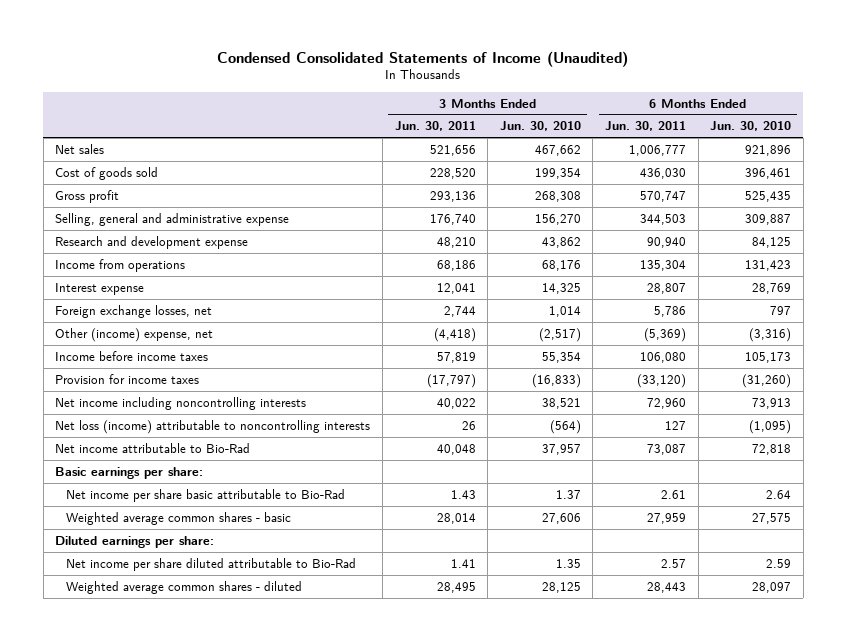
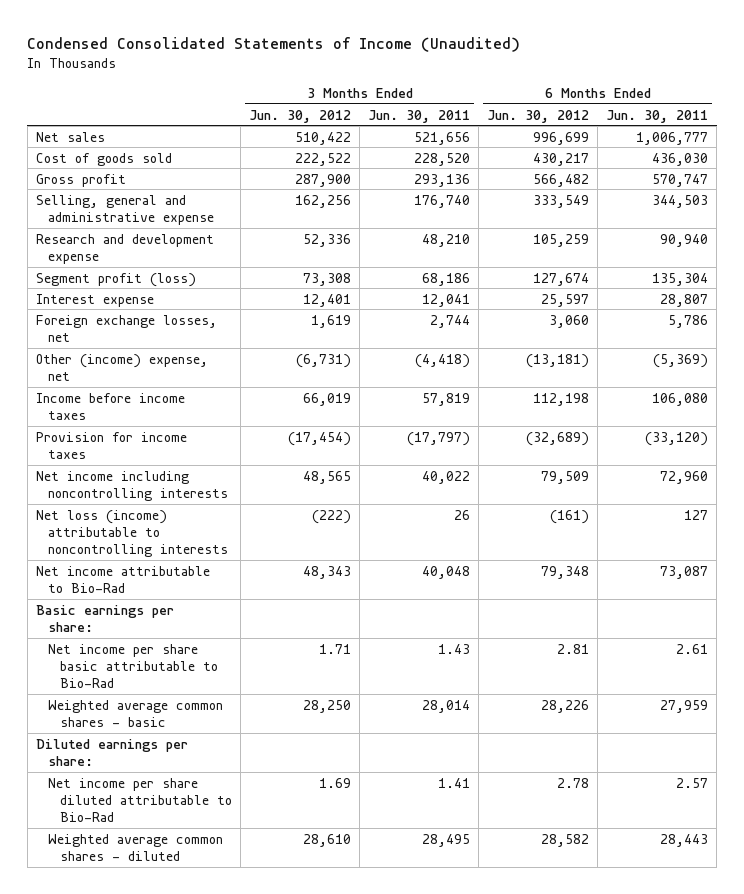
[499,121,581,132] Jun. 30, 2010 -> none
[710,121,792,132] Jun. 30, 2010 -> none
none -> [249,109,352,123] Jun. 30, 2012
none -> [487,109,590,123] Jun. 30, 2012
[55,258,186,272] Income from operations -> [35,272,196,287] Segment profit (loss)

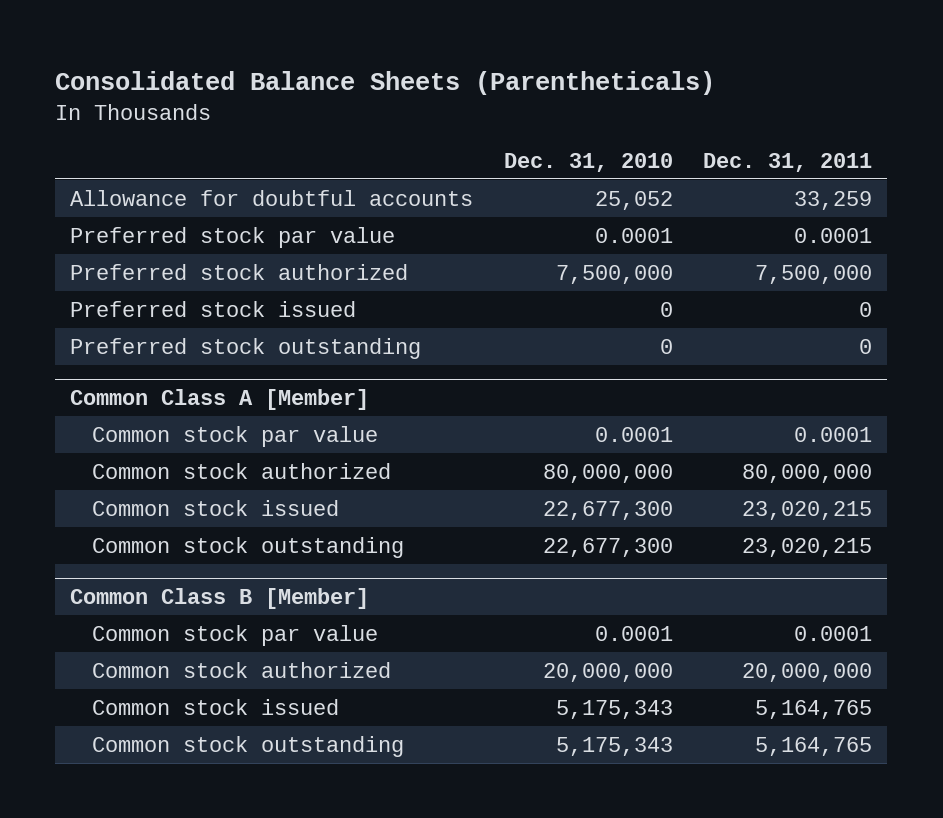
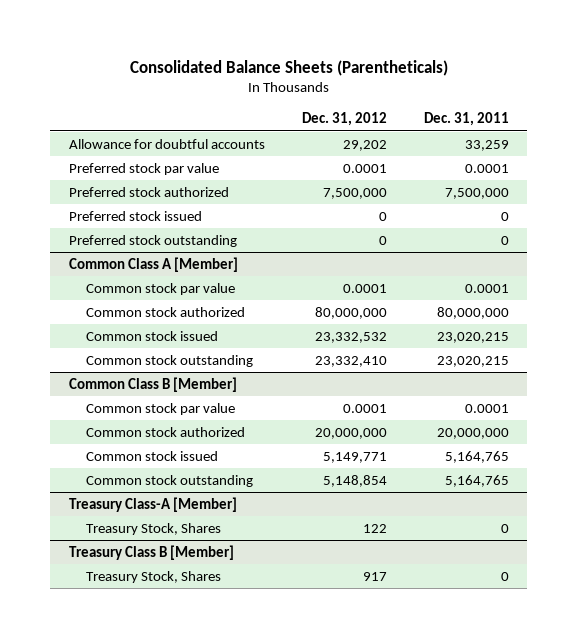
[503,152,673,172] Dec. 31, 2010 -> none
none -> [301,112,387,127] Dec. 31, 2012
none -> [68,496,237,512] Treasury Class-A [Member]
none -> [85,522,221,535] Treasury Stock, Shares
none -> [68,544,234,560] Treasury Class B [Member]
none -> [85,570,221,583] Treasury Stock, Shares

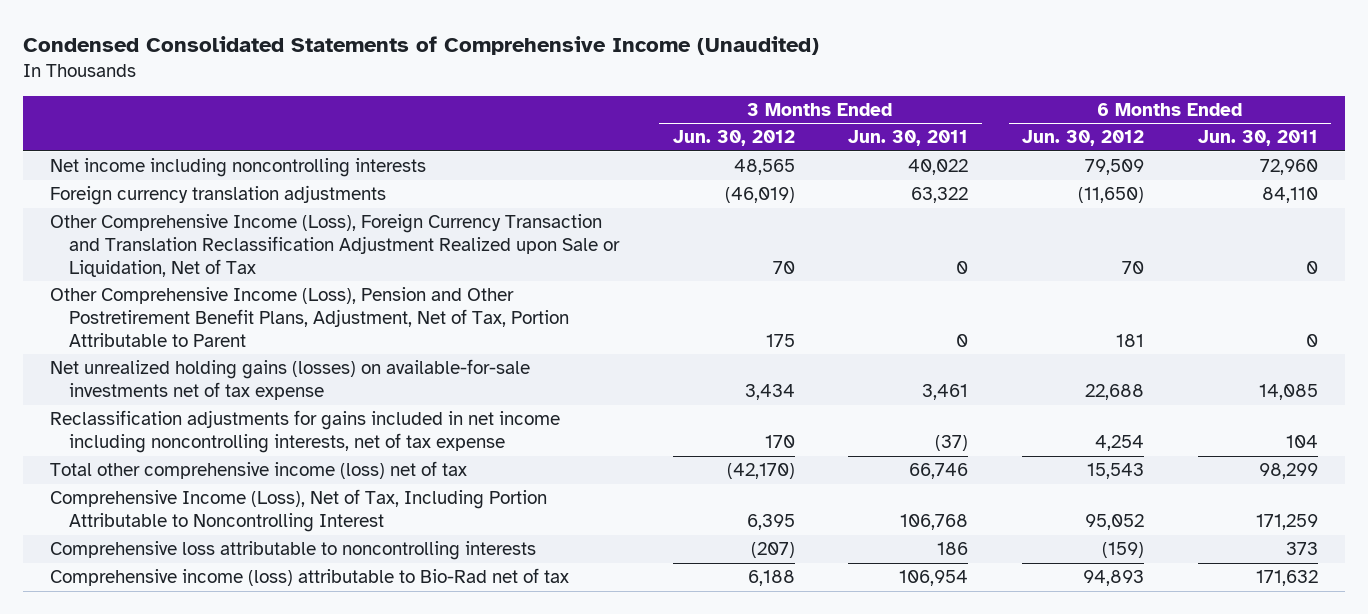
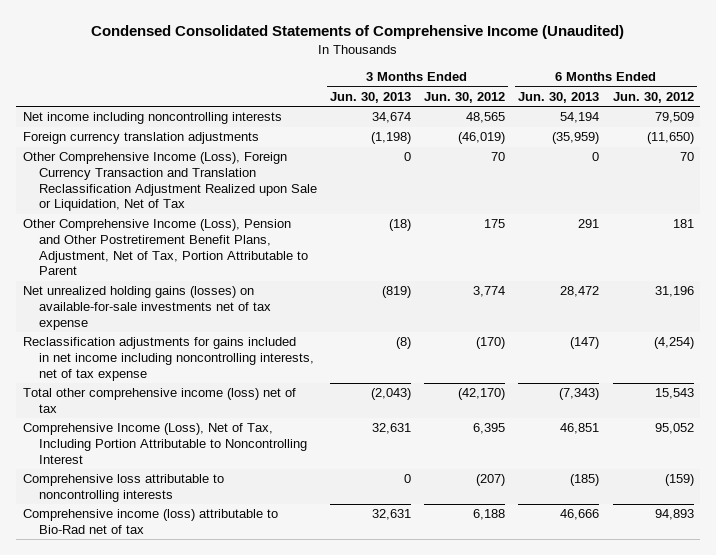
[848,130,969,147] Jun. 30, 2011 -> none
[1198,130,1319,147] Jun. 30, 2011 -> none
none -> [329,91,411,103] Jun. 30, 2013
none -> [518,91,600,103] Jun. 30, 2013
[744,384,795,401] 3,434 -> [473,286,506,298] 3,774
[1085,384,1145,401] 22,688 -> [654,286,694,298] 31,196
[764,435,795,449] 170 -> [476,337,506,350] (170)
[1095,435,1145,452] 4,254 -> [653,337,694,350] (4,254)

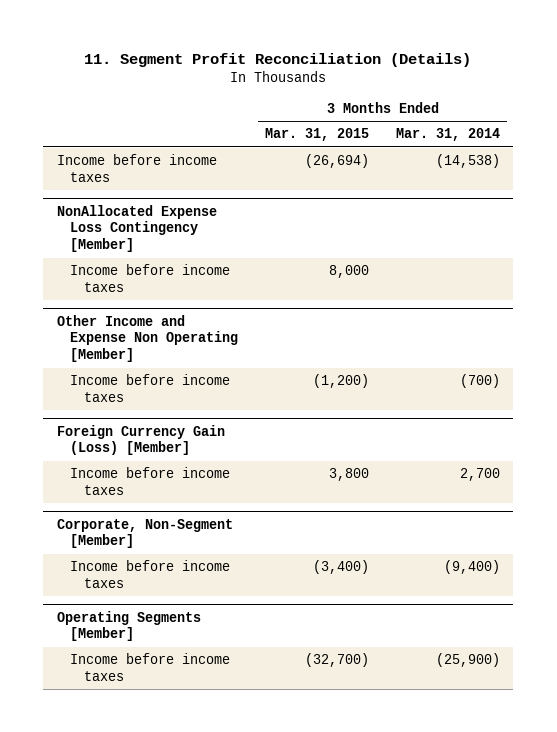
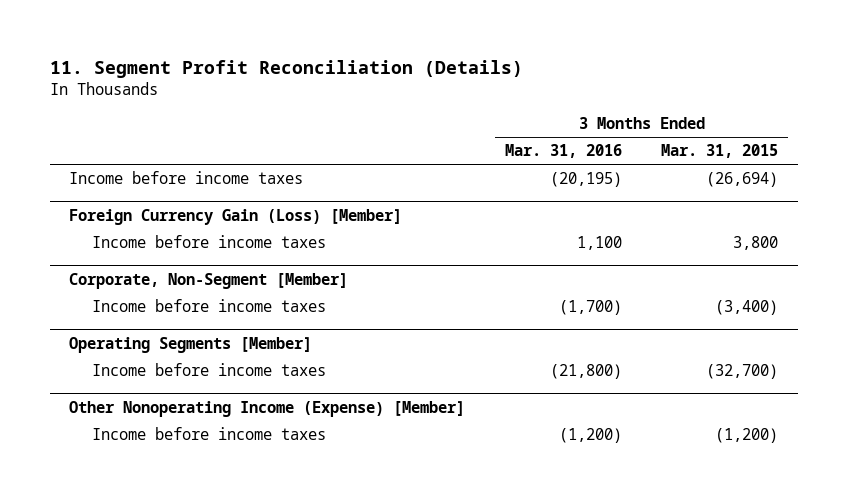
[395,128,500,142] Mar. 31, 2014 -> none
none -> [504,144,622,159] Mar. 31, 2016
[56,204,217,253] NonAllocated Expense Loss Contingency [Member] -> none
[70,264,231,293] Income before income taxes -> none
[56,314,239,363] Other Income and Expense Non Operating [Member] -> none
[70,374,231,403] Income before income taxes -> none
none -> [69,400,466,417] Other Nonoperating Income (Expense) [Member]
none -> [91,427,326,441] Income before income taxes

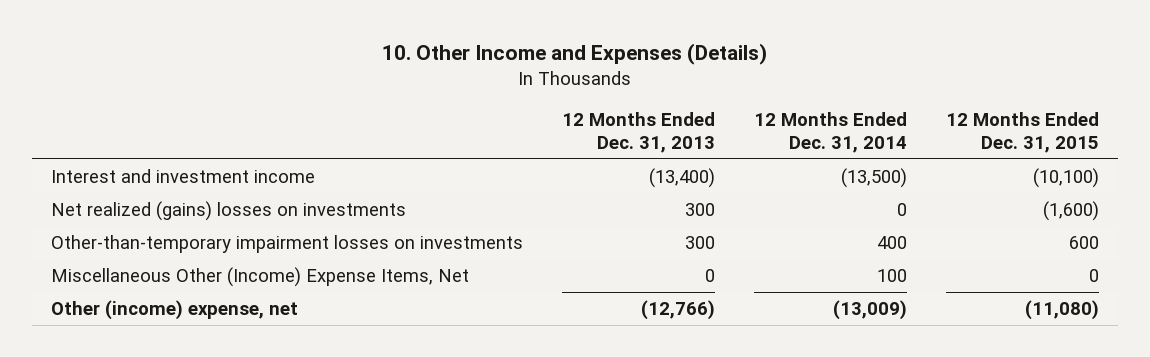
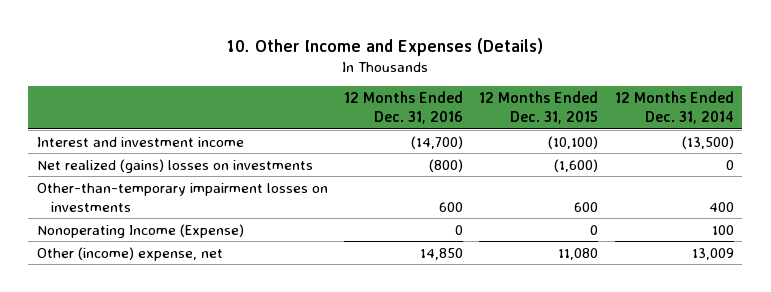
[562,112,716,153] 12 Months Ended Dec. 31, 2013 -> none
none -> [344,91,464,124] 12 Months Ended Dec. 31, 2016
[51,266,470,287] Miscellaneous Other (Income) Expense Items, Net -> none
none -> [36,223,244,238] Nonoperating Income (Expense)
[832,299,907,320] (13,009) -> [691,247,734,260] 13,009
[1024,299,1099,320] (11,080) -> [558,247,599,260] 11,080

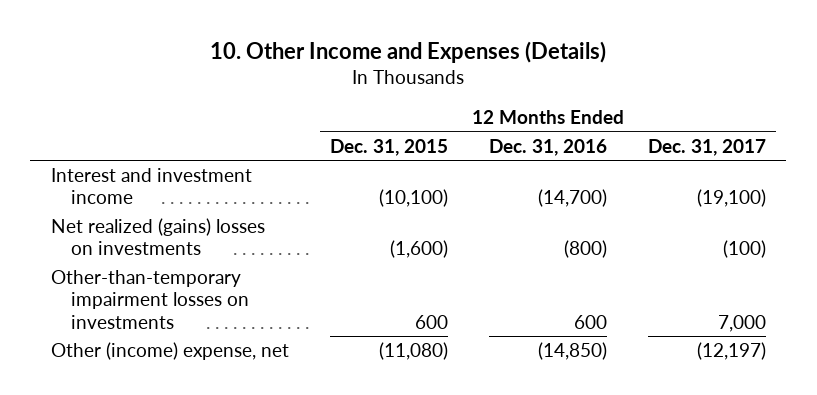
[614,91,734,124] 12 Months Ended Dec. 31, 2014 -> none
none -> [647,138,766,156] Dec. 31, 2017
[36,223,244,238] Nonoperating Income (Expense) -> none
[420,247,464,260] 14,850 -> [537,342,607,361] (14,850)
[558,247,599,260] 11,080 -> [378,342,448,361] (11,080)

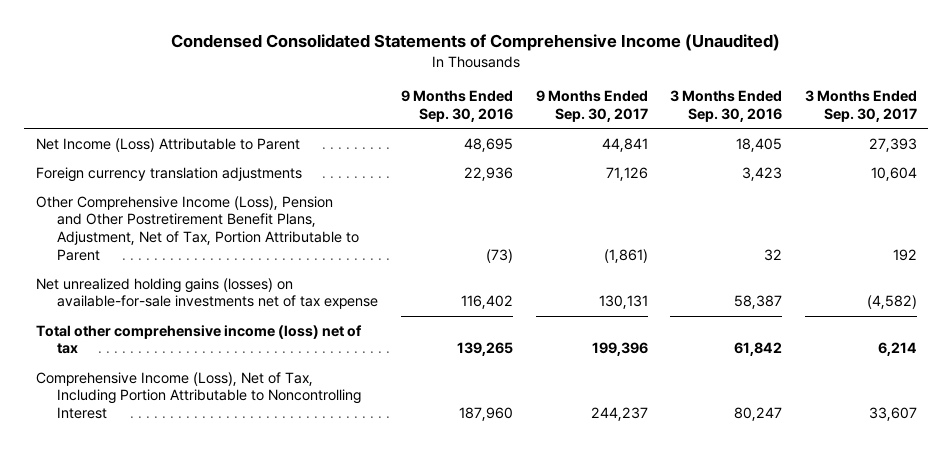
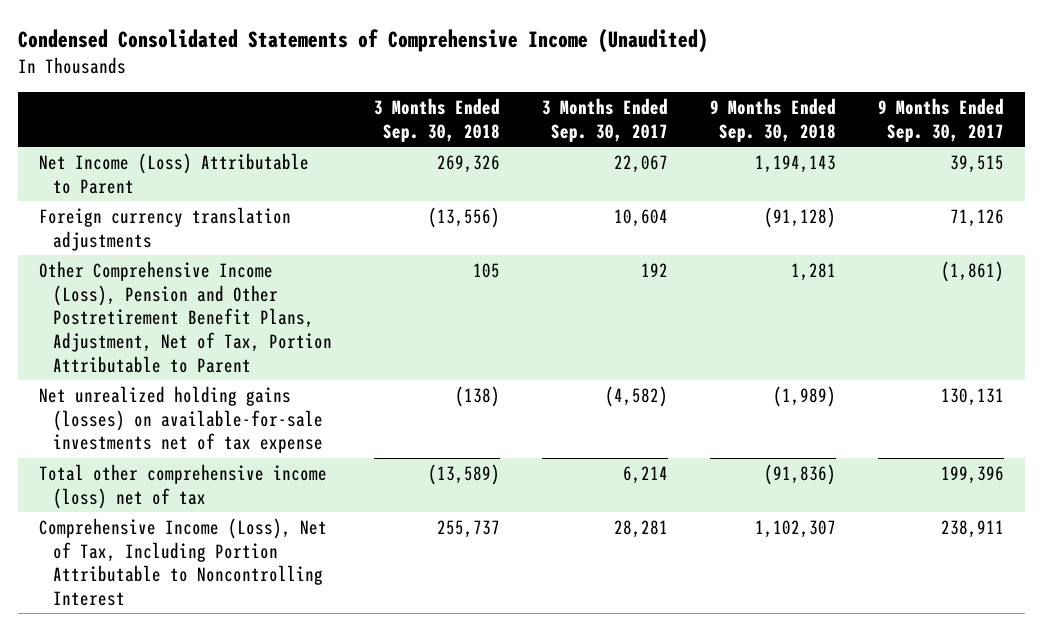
[401,89,514,122] 9 Months Ended Sep. 30, 2016 -> none
[670,89,783,122] 3 Months Ended Sep. 30, 2016 -> none
none -> [374,98,501,142] 3 Months Ended Sep. 30, 2018
none -> [710,98,837,142] 9 Months Ended Sep. 30, 2018
[601,137,648,152] 44,841 -> [950,154,1005,173] 39,515
[868,137,917,152] 27,393 -> [614,154,669,173] 22,067
[590,407,648,422] 244,237 -> [941,519,1005,538] 238,911
[868,407,917,422] 33,607 -> [614,519,669,538] 28,281

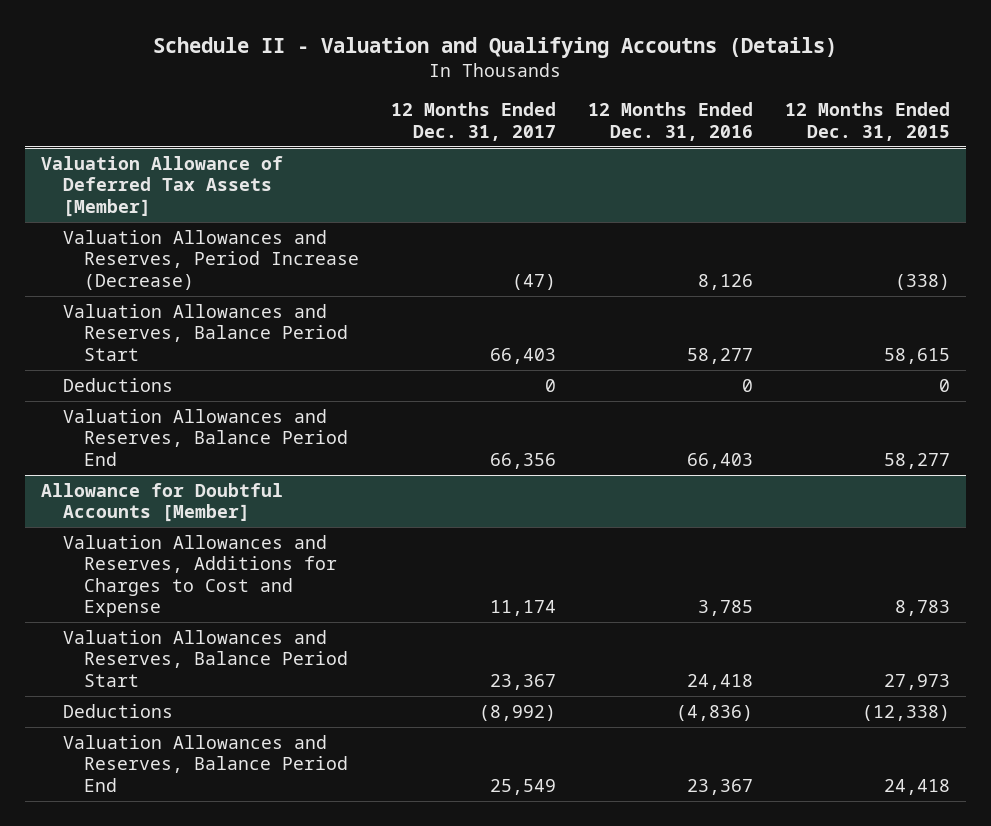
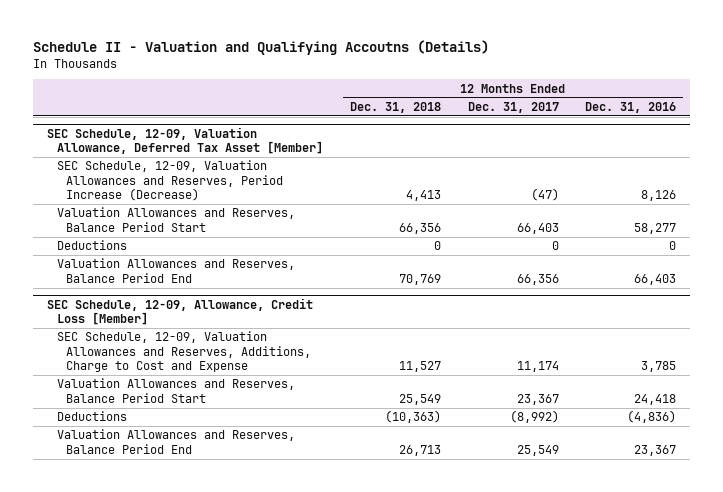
[784,102,950,141] 12 Months Ended Dec. 31, 2015 -> none
none -> [349,101,441,113] Dec. 31, 2018
[40,155,283,217] Valuation Allowance of Deferred Tax Assets [Member] -> [46,126,323,155] SEC Schedule, 12-09, Valuation Allowance, Deferred Tax Asset [Member]
[62,229,360,290] Valuation Allowances and Reserves, Period Increase (Decrease) -> [56,160,284,202] SEC Schedule, 12-09, Valuation Allowances and Reserves, Period Increase (Decrease)
[40,482,283,523] Allowance for Doubtful Accounts [Member] -> none
none -> [46,297,313,326] SEC Schedule, 12-09, Allowance, Credit Loss [Member]
[62,534,338,618] Valuation Allowances and Reserves, Additions for Charges to Cost and Expense -> [56,331,312,373] SEC Schedule, 12-09, Valuation Allowances and Reserves, Additions, Charge to Cost and Expense

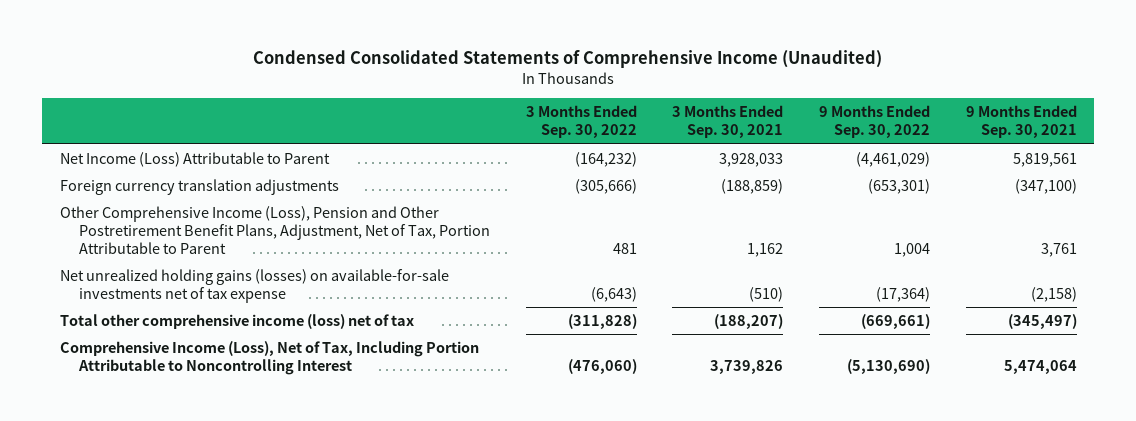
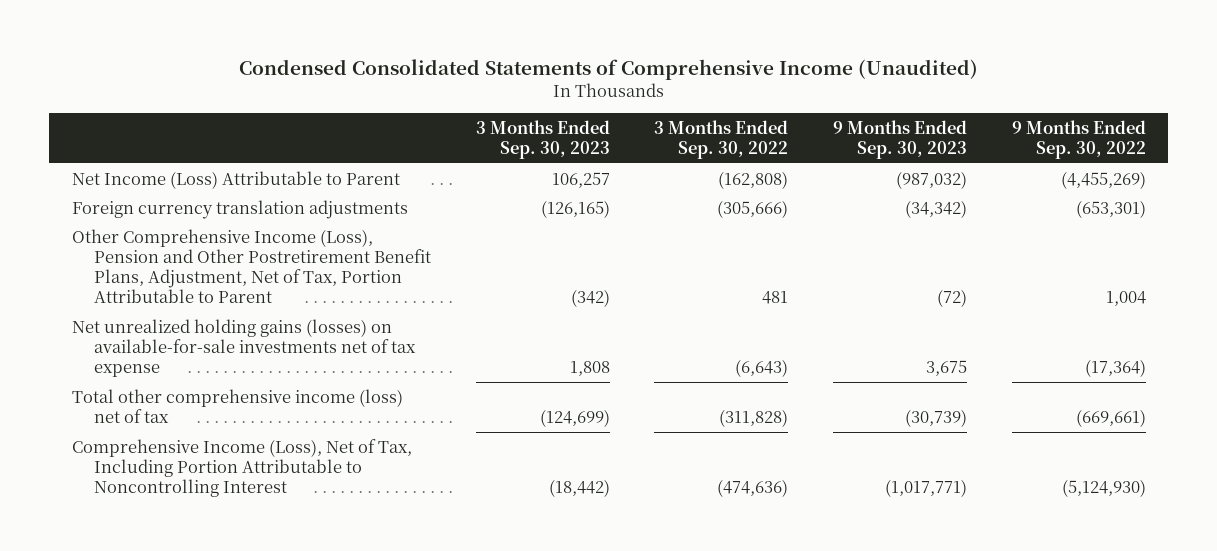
[672,105,784,139] 3 Months Ended Sep. 30, 2021 -> none
[965,105,1077,139] 9 Months Ended Sep. 30, 2021 -> none
none -> [475,119,610,160] 3 Months Ended Sep. 30, 2023
none -> [833,119,968,160] 9 Months Ended Sep. 30, 2023
[574,151,637,167] (164,232) -> [718,170,789,189] (162,808)
[856,151,931,167] (4,461,029) -> [1060,170,1146,189] (4,455,269)
[567,358,637,374] (476,060) -> [717,479,789,498] (474,636)
[847,358,931,374] (5,130,690) -> [1061,479,1146,498] (5,124,930)

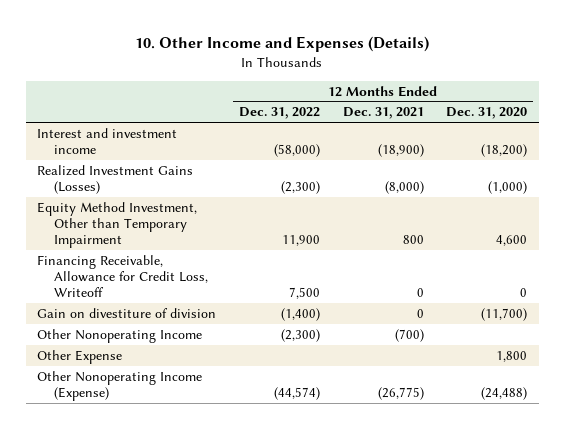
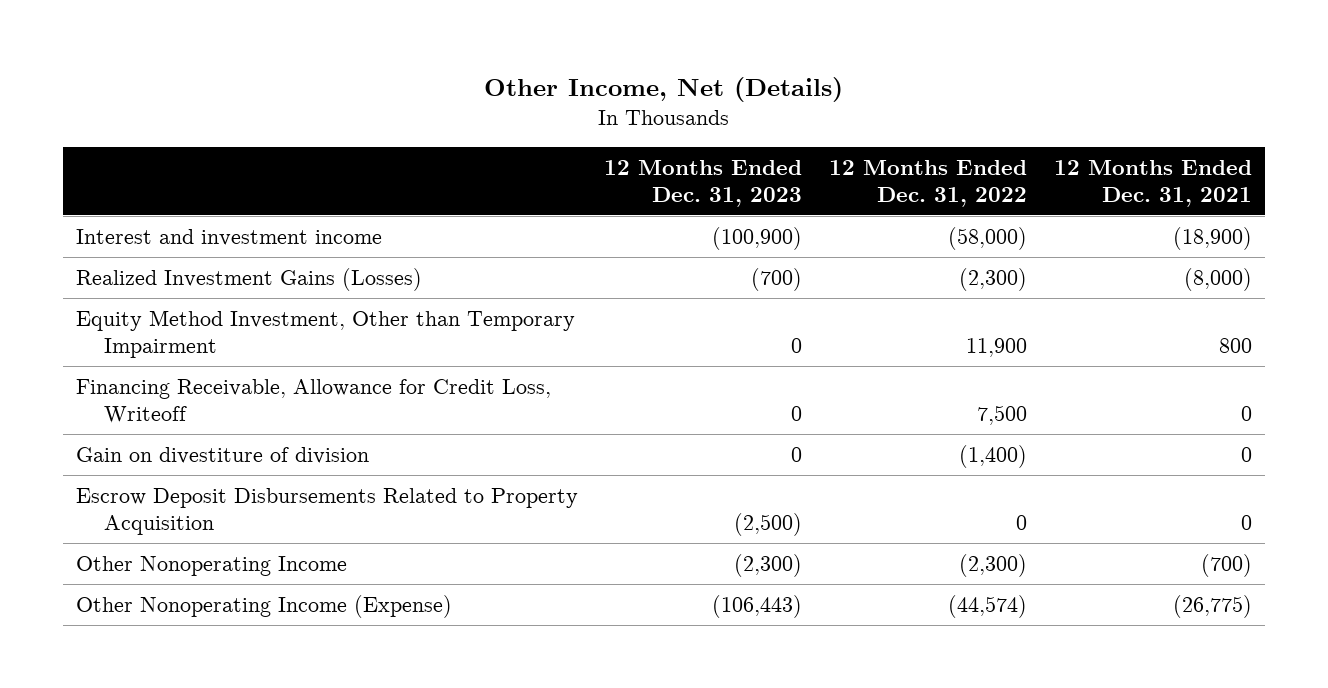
[135,35,430,52] 10. Other Income and Expenses (Details) -> [483,77,843,103] Other Income, Net (Details)
[446,107,528,120] Dec. 31, 2020 -> none
none -> [604,159,803,207] 12 Months Ended Dec. 31, 2023
none -> [75,487,578,535] Escrow Deposit Disbursements Related to Property Acquisition
[37,349,123,364] Other Expense -> none

